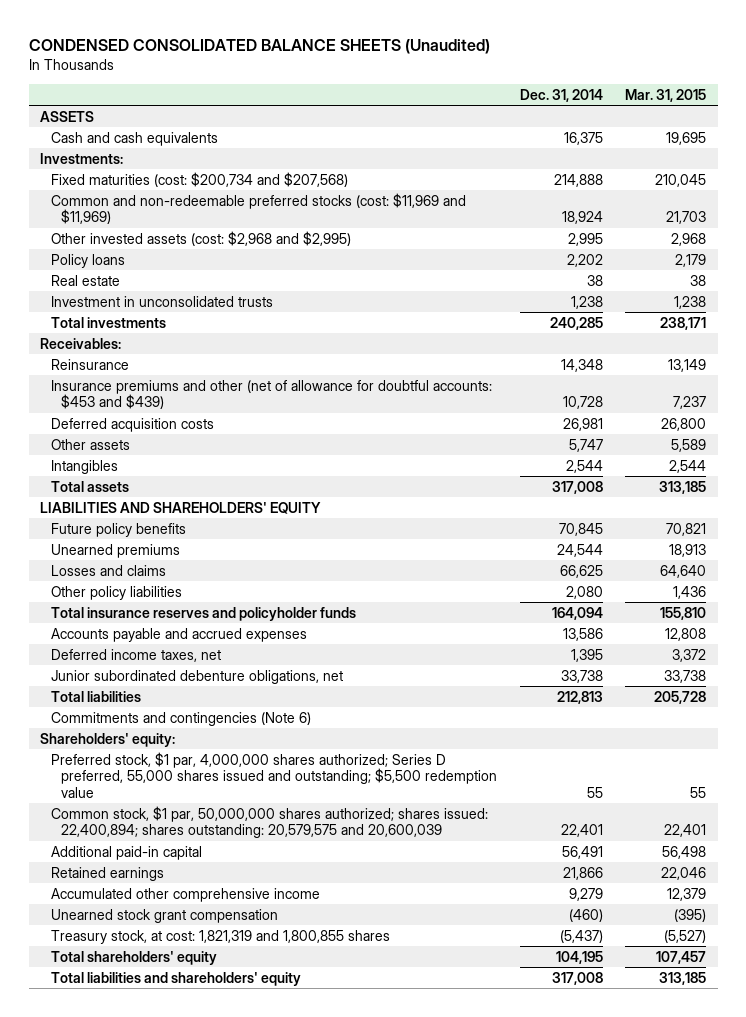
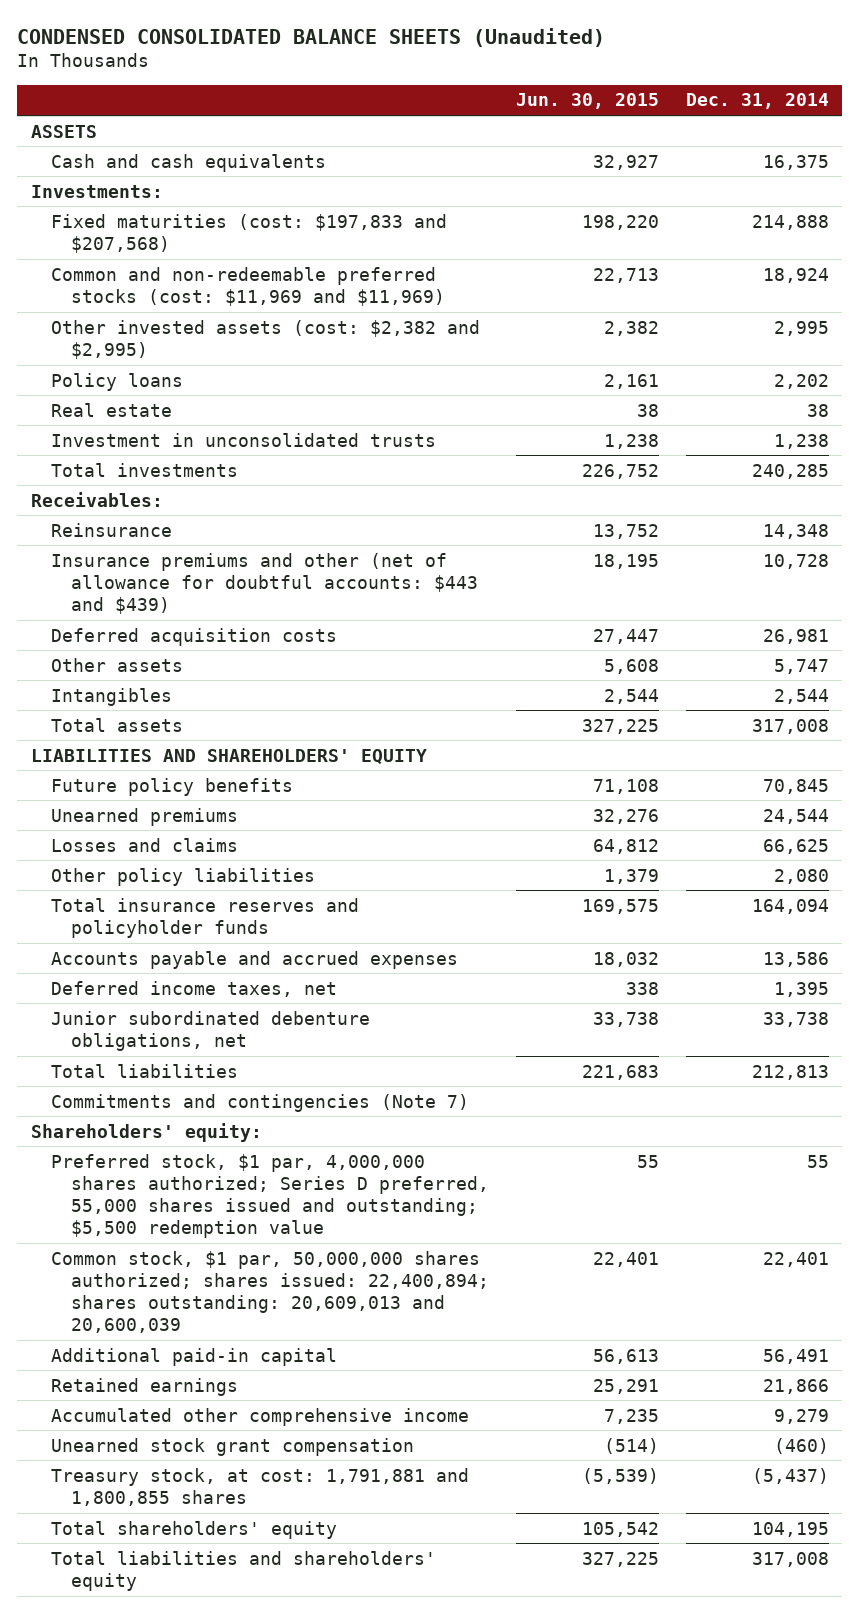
[625,88,707,102] Mar. 31, 2015 -> none
none -> [515,93,659,110] Jun. 30, 2015
[50,171,348,187] Fixed maturities (cost: $200,734 and $207,568) -> [50,213,447,253] Fixed maturities (cost: $197,833 and $207,568)
[50,230,351,246] Other invested assets (cost: $2,968 and $2,995) -> [50,319,480,359] Other invested assets (cost: $2,382 and $2,995)
[50,379,492,410] Insurance premiums and other (net of allowance for doubtful accounts: $453 and $439) -> [50,552,479,614] Insurance premiums and other (net of allowance for doubtful accounts: $443 and $439)
[50,711,311,726] Commitments and contingencies (Note 6) -> [50,1093,469,1112] Commitments and contingencies (Note 7)
[50,805,488,839] Common stock, $1 par, 50,000,000 shares authorized; shares issued: 22,400,894; shares outstanding: 20,579,575 and 20,600,039 -> [50,1250,490,1334] Common stock, $1 par, 50,000,000 shares authorized; shares issued: 22,400,894; shares outstanding: 20,609,013 and 20,600,039
[50,929,390,944] Treasury stock, at cost: 1,821,319 and 1,800,855 shares -> [50,1467,469,1506] Treasury stock, at cost: 1,791,881 and 1,800,855 shares

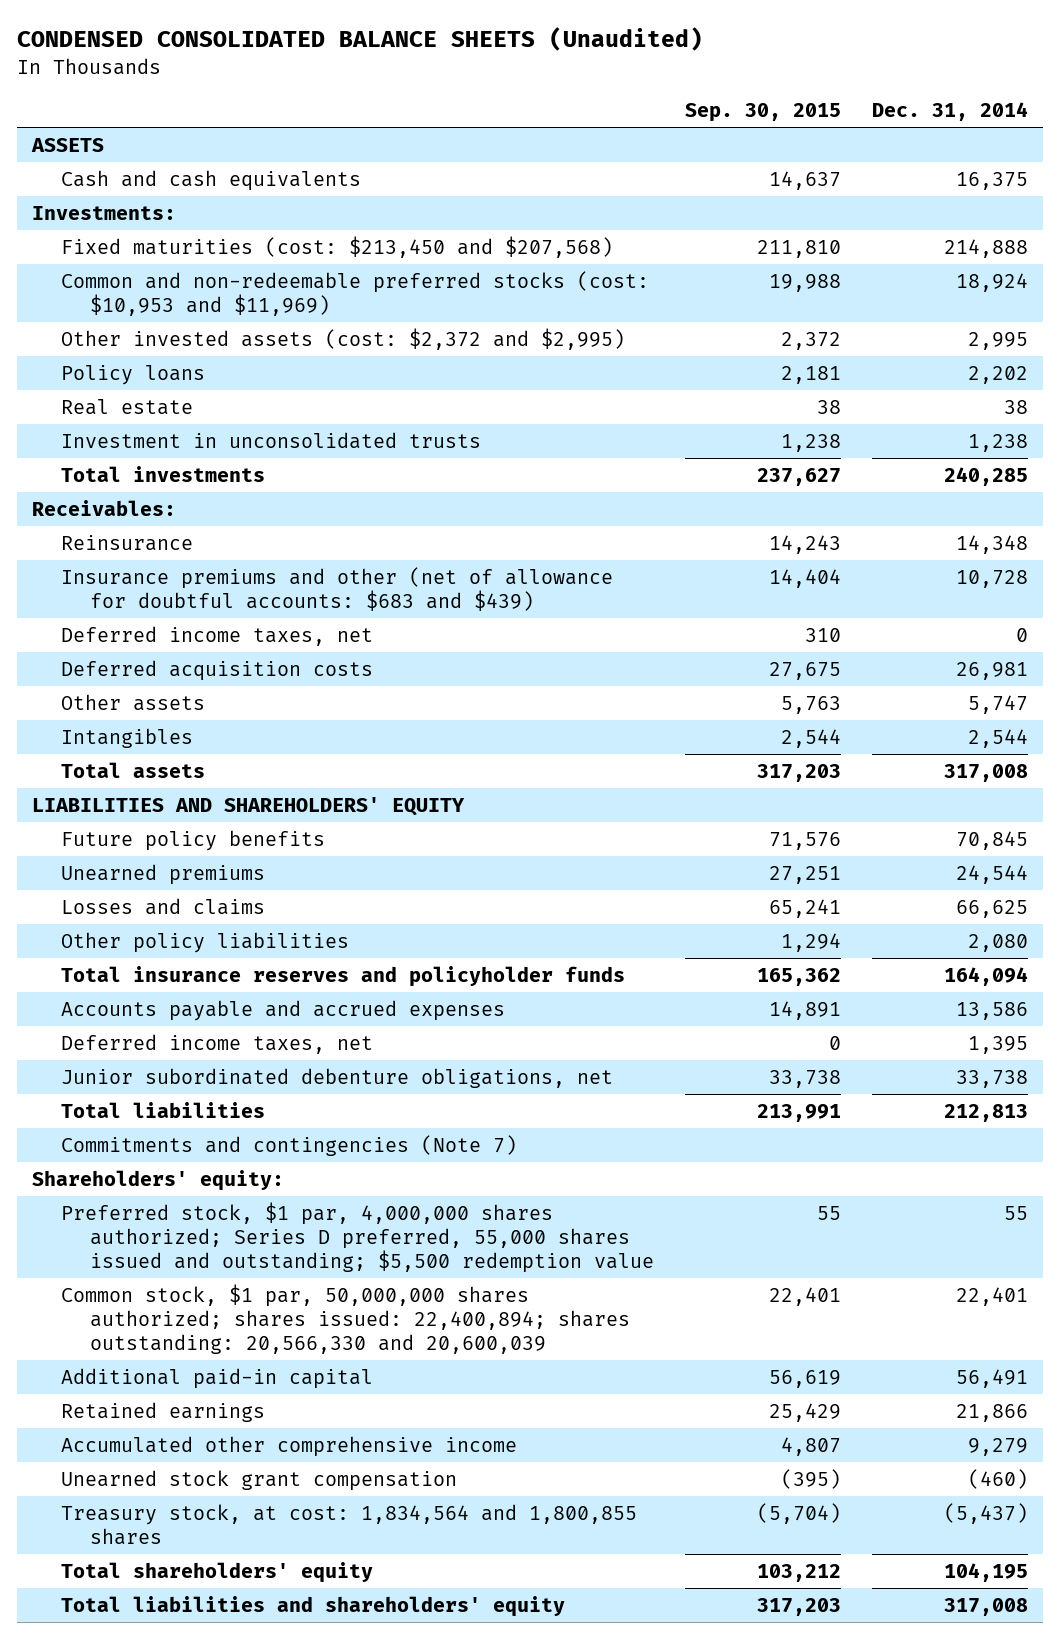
[515,93,659,110] Jun. 30, 2015 -> none
none -> [684,103,841,123] Sep. 30, 2015
[50,213,447,253] Fixed maturities (cost: $197,833 and $207,568) -> [61,235,614,258] Fixed maturities (cost: $213,450 and $207,568)
[50,266,446,306] Common and non-redeemable preferred stocks (cost: $11,969 and $11,969) -> [61,270,650,316] Common and non-redeemable preferred stocks (cost: $10,953 and $11,969)
[50,319,480,359] Other invested assets (cost: $2,382 and $2,995) -> [61,327,626,350] Other invested assets (cost: $2,372 and $2,995)
[50,552,479,614] Insurance premiums and other (net of allowance for doubtful accounts: $443 and $439) -> [61,566,614,611] Insurance premiums and other (net of allowance for doubtful accounts: $683 and $439)
none -> [61,625,374,646] Deferred income taxes, net
[50,1250,490,1334] Common stock, $1 par, 50,000,000 shares authorized; shares issued: 22,400,894; shares outstanding: 20,609,013 and 20,600,039 -> [61,1283,630,1354] Common stock, $1 par, 50,000,000 shares authorized; shares issued: 22,400,894; shares outstanding: 20,566,330 and 20,600,039
[50,1467,469,1506] Treasury stock, at cost: 1,791,881 and 1,800,855 shares -> [61,1503,638,1545] Treasury stock, at cost: 1,834,564 and 1,800,855 shares

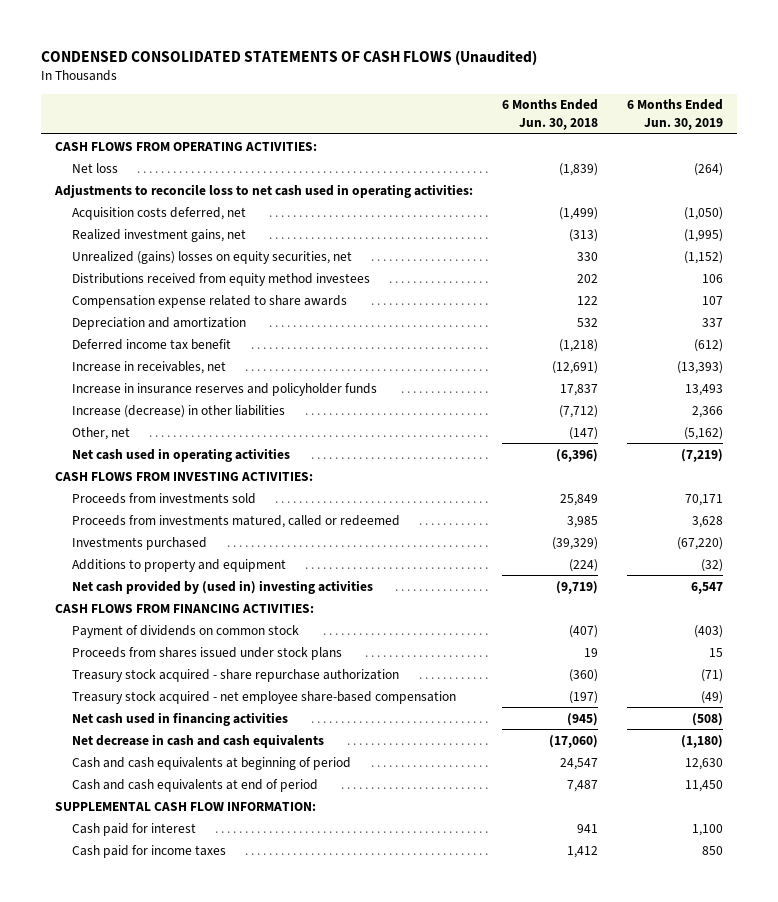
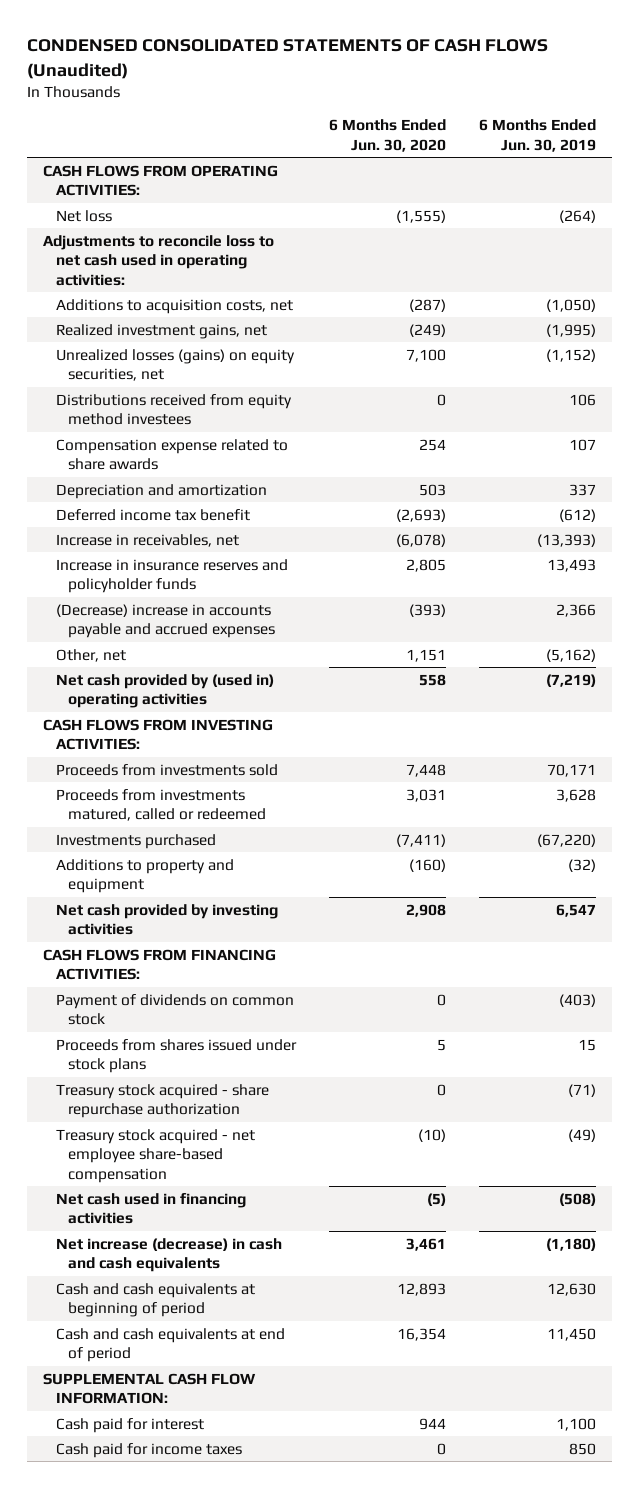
[501,99,598,130] 6 Months Ended Jun. 30, 2018 -> none
none -> [328,119,446,152] 6 Months Ended Jun. 30, 2020
[72,206,247,220] Acquisition costs deferred, net -> [55,298,293,314] Additions to acquisition costs, net
[72,250,353,264] Unrealized (gains) losses on equity securities, net -> [55,348,295,382] Unrealized losses (gains) on equity securities, net
[72,404,286,418] Increase (decrease) in other liabilities -> [55,603,276,639] (Decrease) increase in accounts payable and accrued expenses
[72,447,291,462] Net cash used in operating activities -> [55,673,274,709] Net cash provided by (used in) operating activities
[72,579,374,594] Net cash provided by (used in) investing activities -> [55,903,278,936] Net cash provided by investing activities
[72,733,325,748] Net decrease in cash and cash equivalents -> [55,1237,282,1273] Net increase (decrease) in cash and cash equivalents

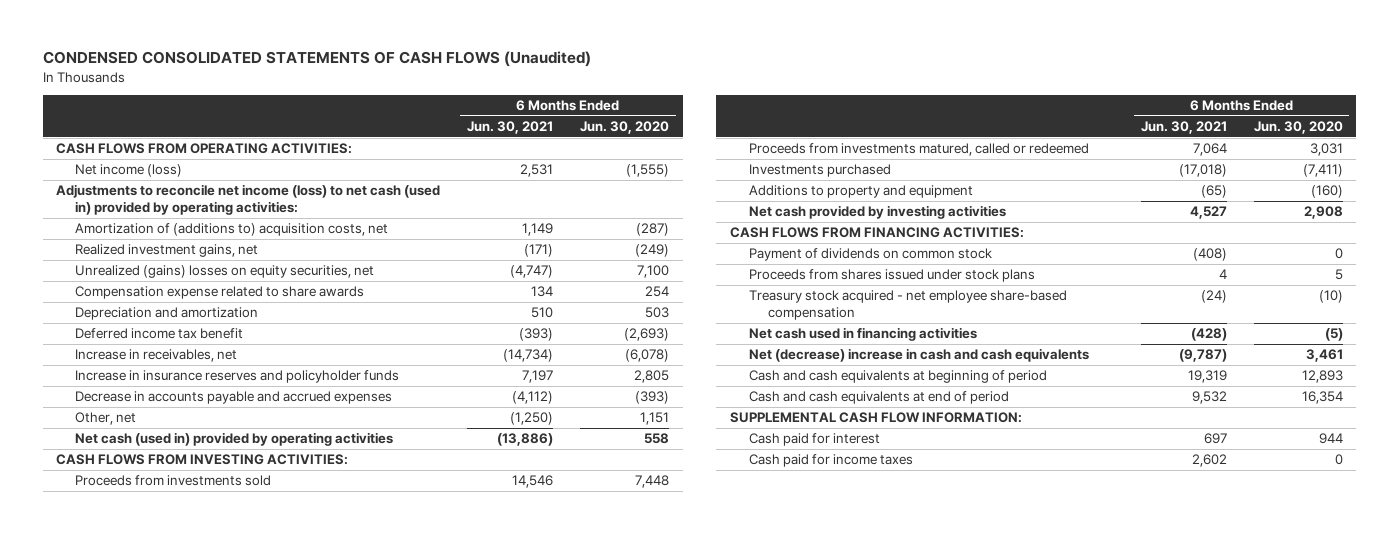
[478,119,596,152] 6 Months Ended Jun. 30, 2019 -> none
none -> [467,121,554,135] Jun. 30, 2021
[55,209,112,222] Net loss -> [75,164,183,178] Net income (loss)
[43,234,275,286] Adjustments to reconcile loss to net cash used in operating activities: -> [56,184,441,216] Adjustments to reconcile net income (loss) to net cash (used in) provided by operating activities:
[55,298,293,314] Additions to acquisition costs, net -> [75,223,389,237] Amortization of (additions to) acquisition costs, net
[55,393,292,426] Distributions received from equity method investees -> none
[55,348,295,382] Unrealized losses (gains) on equity securities, net -> [75,265,375,279] Unrealized (gains) losses on equity securities, net
[55,603,276,639] (Decrease) increase in accounts payable and accrued expenses -> [75,391,393,405] Decrease in accounts payable and accrued expenses
[55,673,274,709] Net cash provided by (used in) operating activities -> [75,432,394,447] Net cash (used in) provided by operating activities
[55,1083,269,1119] Treasury stock acquired - share repurchase authorization -> none
[55,1237,282,1273] Net increase (decrease) in cash and cash equivalents -> [748,348,1089,363] Net (decrease) increase in cash and cash equivalents

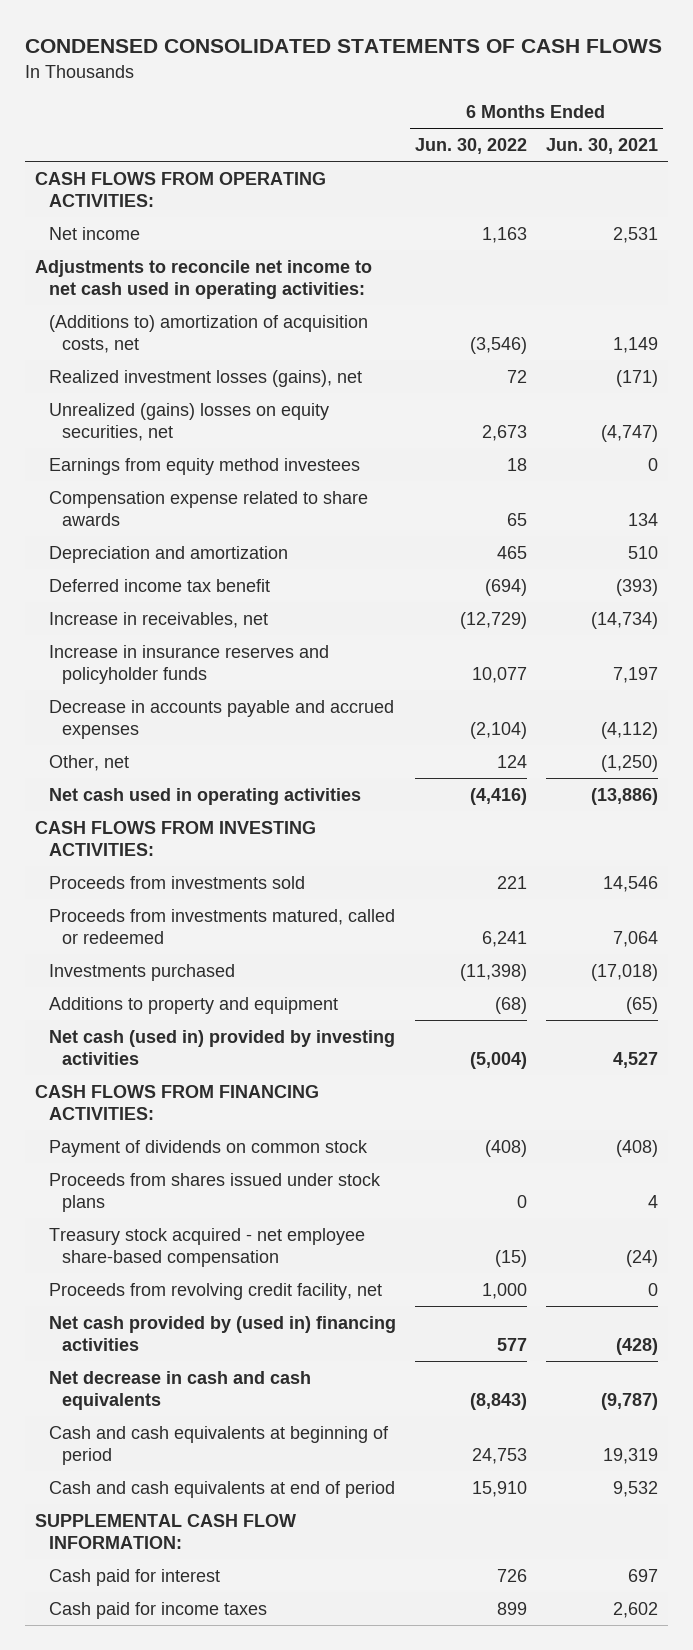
[42,51,591,68] CONDENSED CONSOLIDATED STATEMENTS OF CASH FLOWS (Unaudited) -> [25,39,663,54] CONDENSED CONSOLIDATED STATEMENTS OF CASH FLOWS
[580,121,670,135] Jun. 30, 2020 -> none
none -> [414,138,527,155] Jun. 30, 2022
[75,164,183,178] Net income (loss) -> [48,226,140,240] Net income
[56,184,441,216] Adjustments to reconcile net income (loss) to net cash (used in) provided by operating activities: -> [35,259,373,300] Adjustments to reconcile net income to net cash used in operating activities:
[75,223,389,237] Amortization of (additions to) acquisition costs, net -> [48,314,368,354] (Additions to) amortization of acquisition costs, net
[75,244,259,258] Realized investment gains, net -> [48,369,362,387] Realized investment losses (gains), net
none -> [48,457,360,475] Earnings from equity method investees
[75,432,394,447] Net cash (used in) provided by operating activities -> [48,787,361,805] Net cash used in operating activities
[748,205,1006,220] Net cash provided by investing activities -> [48,1029,395,1066] Net cash (used in) provided by investing activities
none -> [48,1282,382,1300] Proceeds from revolving credit facility, net
[748,327,977,342] Net cash used in financing activities -> [48,1315,396,1352] Net cash provided by (used in) financing activities
[748,348,1089,363] Net (decrease) increase in cash and cash equivalents -> [48,1370,311,1411] Net decrease in cash and cash equivalents

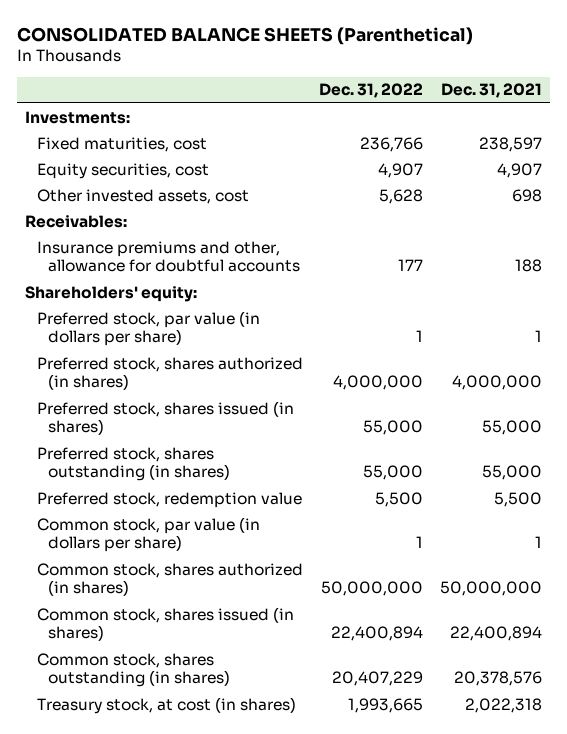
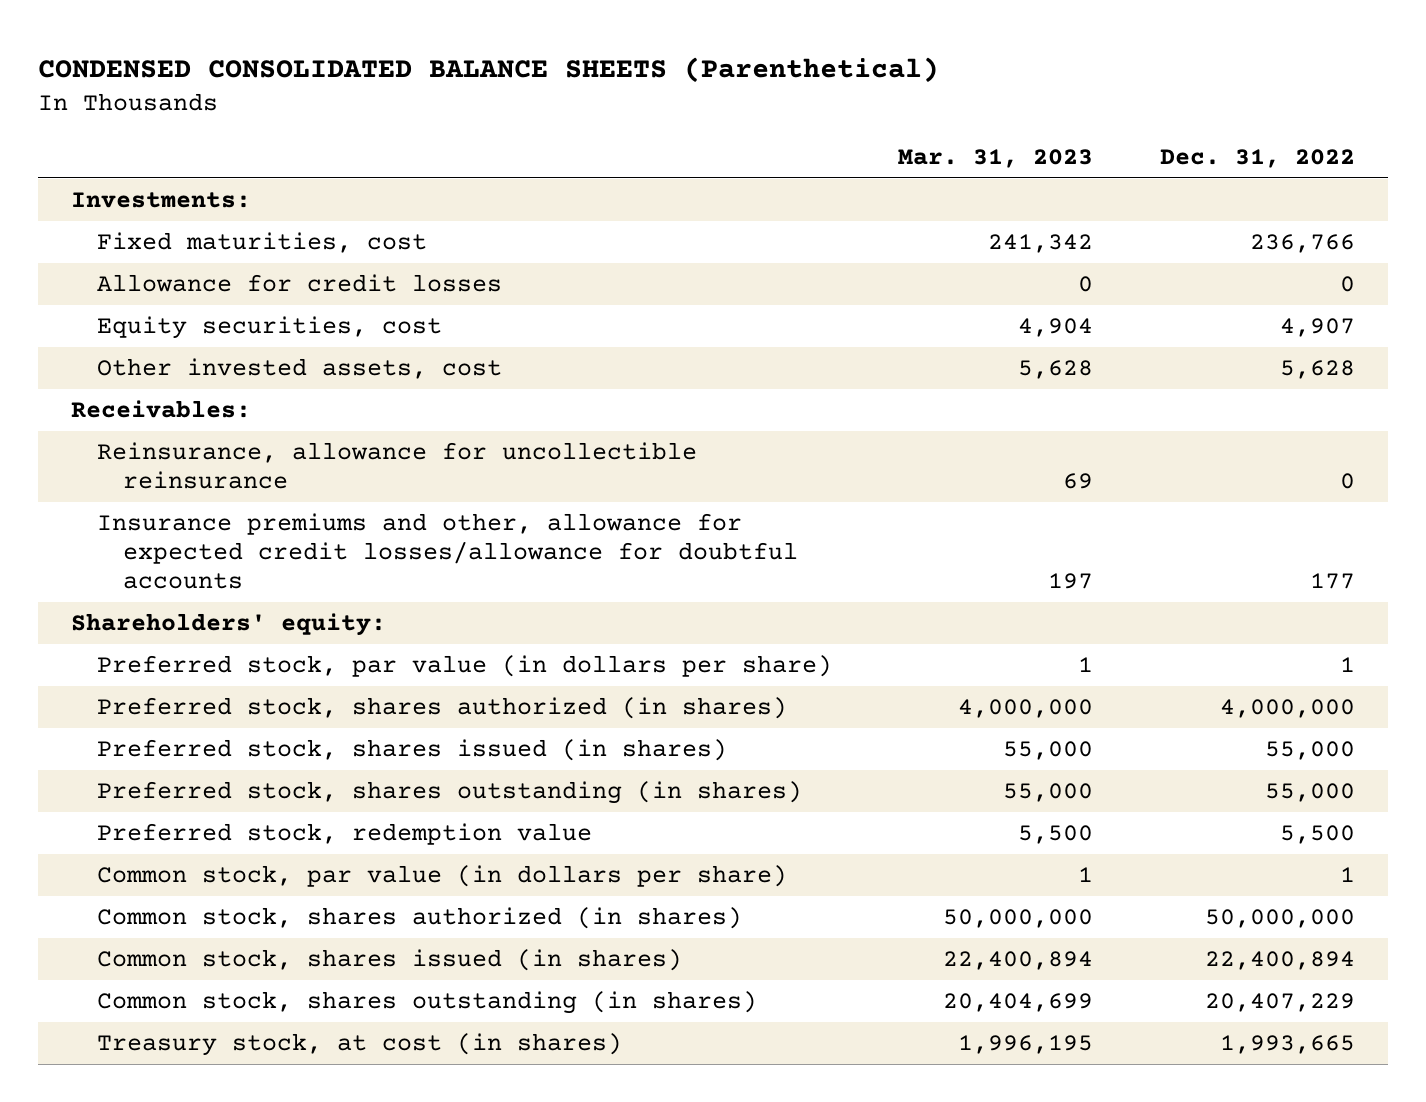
[16,26,473,45] CONSOLIDATED BALANCE SHEETS (Parenthetical) -> [37,56,939,83] CONDENSED CONSOLIDATED BALANCE SHEETS (Parenthetical)
[441,83,543,99] Dec. 31, 2021 -> none
none -> [898,148,1094,168] Mar. 31, 2023
none -> [97,274,503,293] Allowance for credit losses
none -> [97,442,698,490] Reinsurance, allowance for uncollectible reinsurance
[36,240,301,273] Insurance premiums and other, allowance for doubtful accounts -> [97,513,799,590] Insurance premiums and other, allowance for expected credit losses/allowance for doubtful accounts

